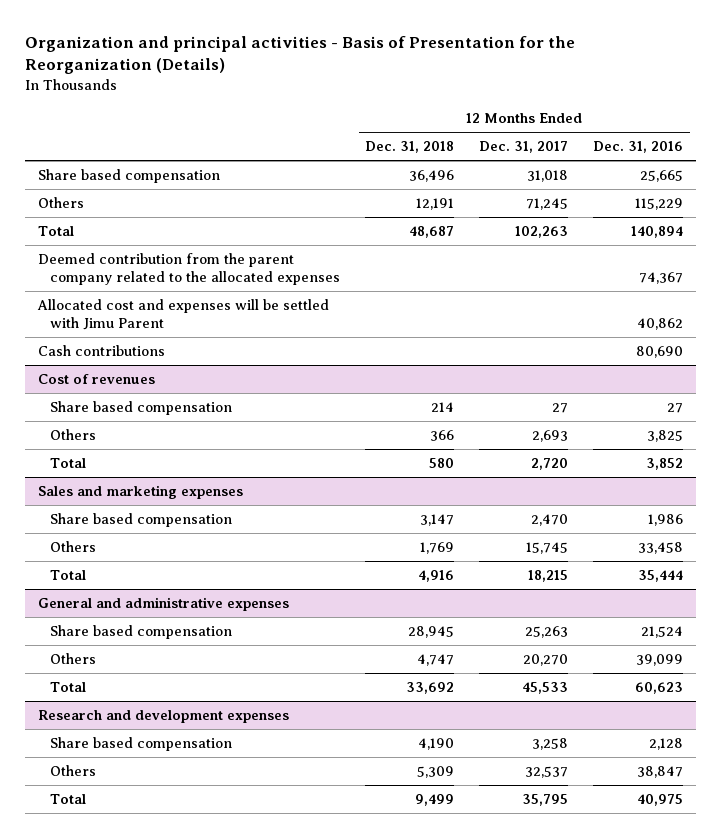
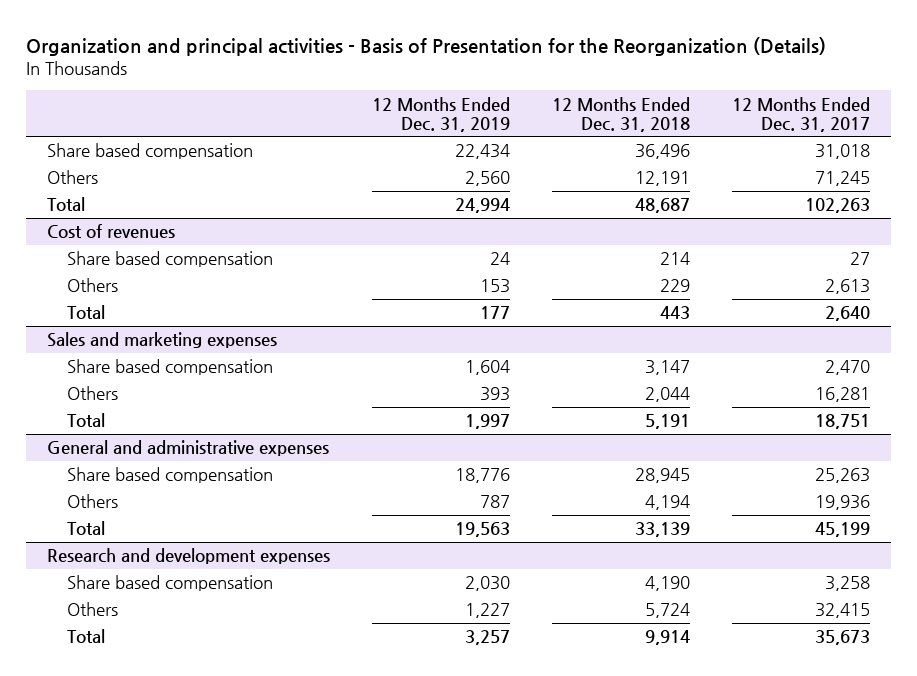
[593,141,684,154] Dec. 31, 2016 -> none
none -> [371,96,510,132] 12 Months Ended Dec. 31, 2019
[37,253,341,285] Deemed contribution from the parent company related to the allocated expenses -> none
[36,299,329,330] Allocated cost and expenses will be settled with Jimu Parent -> none
[37,345,165,357] Cash contributions -> none
[430,430,455,442] 366 -> [659,279,690,293] 229
[532,430,569,443] 2,693 -> [825,279,871,295] 2,613
[429,458,455,469] 580 -> [659,306,690,320] 443
[531,458,569,471] 2,720 -> [825,306,871,322] 2,640
[420,542,455,555] 1,769 -> [644,387,690,403] 2,044
[526,542,569,555] 15,745 -> [815,387,871,403] 16,281
[418,570,455,583] 4,916 -> [644,414,690,430] 5,191
[528,570,569,583] 18,215 -> [815,414,871,430] 18,751
[417,654,455,667] 4,747 -> [644,495,690,511] 4,194
[523,654,569,667] 20,270 -> [815,495,871,511] 19,936
[406,682,455,695] 33,692 -> [634,522,690,538] 33,139
[522,682,569,695] 45,533 -> [815,522,871,538] 45,199
[417,766,455,779] 5,309 -> [644,603,690,619] 5,724
[525,766,569,779] 32,537 -> [815,603,871,619] 32,415
[415,794,455,807] 9,499 -> [644,630,690,646] 9,914
[522,794,569,807] 35,795 -> [815,630,871,646] 35,673

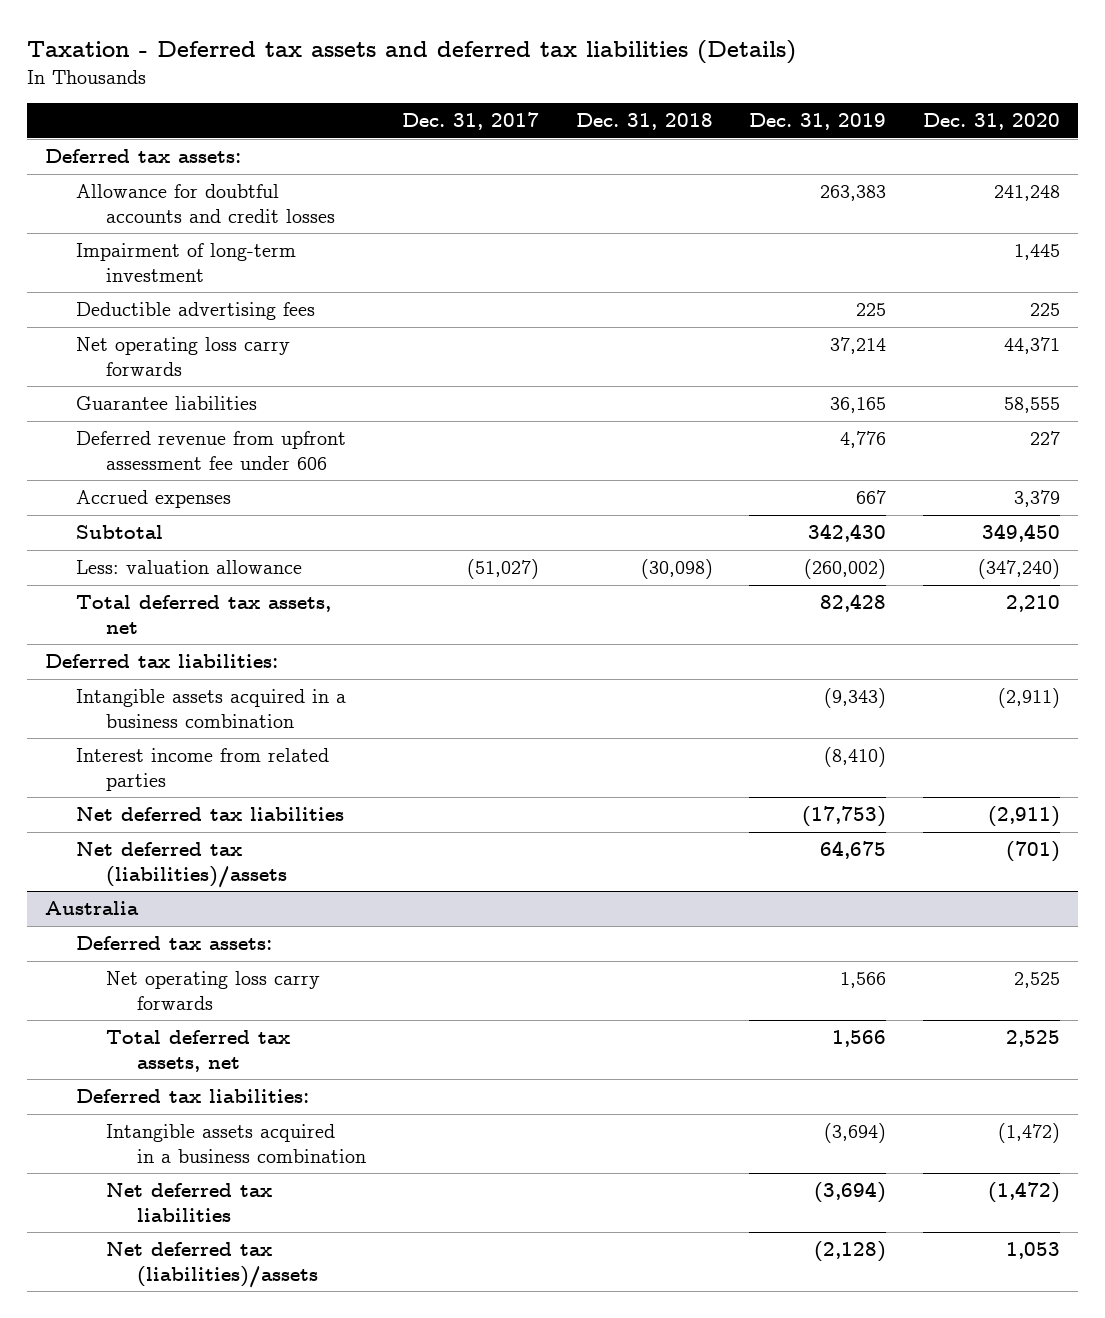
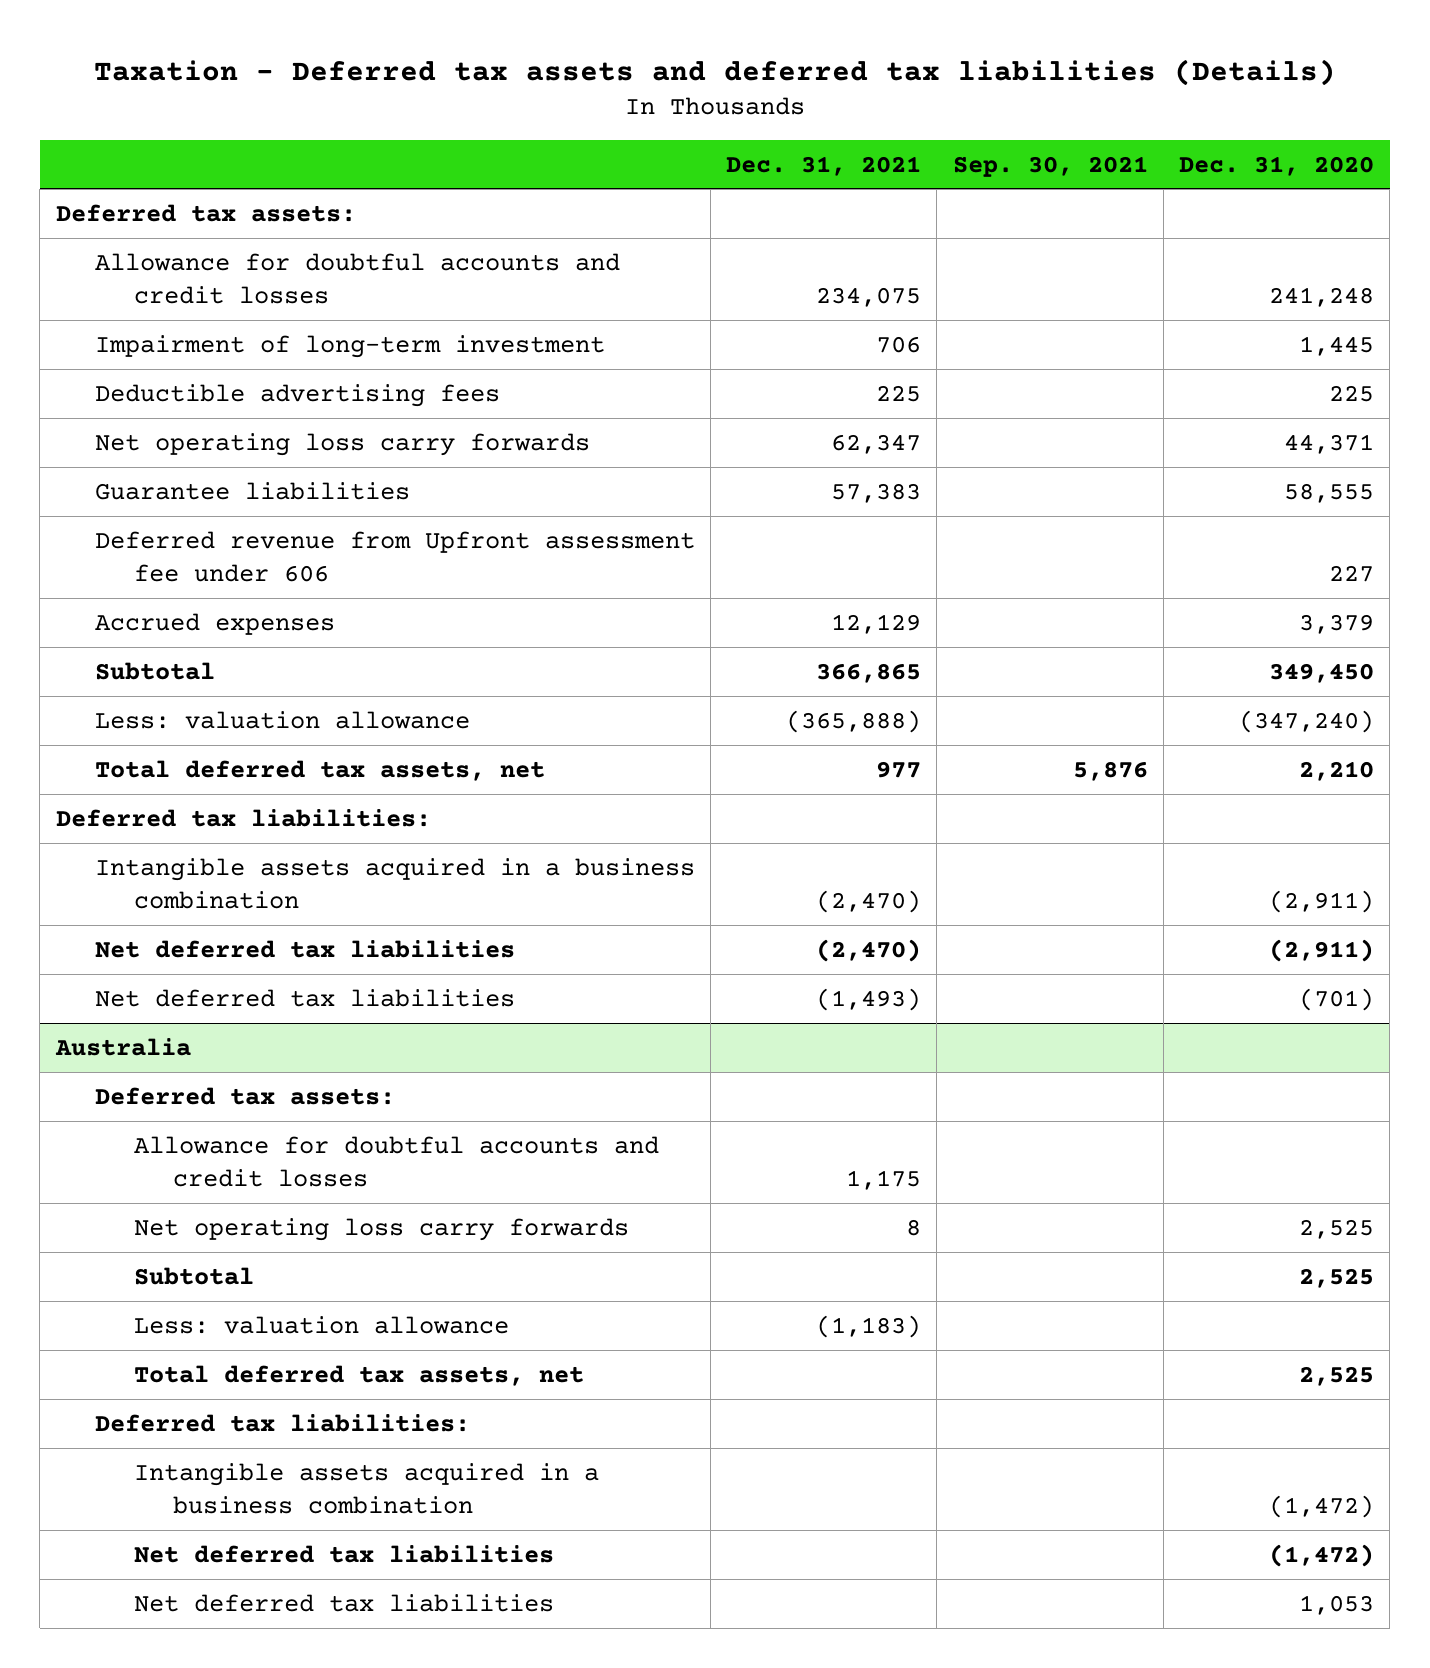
[402,112,540,131] Dec. 31, 2017 -> none
[575,113,713,131] Dec. 31, 2018 -> none
[749,113,887,131] Dec. 31, 2019 -> none
none -> [726,155,922,176] Dec. 31, 2021
none -> [952,155,1148,177] Sep. 30, 2021
[75,431,346,470] Deferred revenue from upfront assessment fee under 606 -> [94,530,695,582] Deferred revenue from Upfront assessment fee under 606
[75,748,329,791] Interest income from related parties -> none
[75,842,288,888] Net deferred tax (liabilities)/assets -> [94,988,515,1007] Net deferred tax liabilities
none -> [133,1135,659,1187] Allowance for doubtful accounts and credit losses
none -> [133,1266,254,1285] Subtotal
none -> [133,1315,509,1334] Less: valuation allowance
[106,1242,318,1288] Net deferred tax (liabilities)/assets -> [133,1593,554,1612] Net deferred tax liabilities

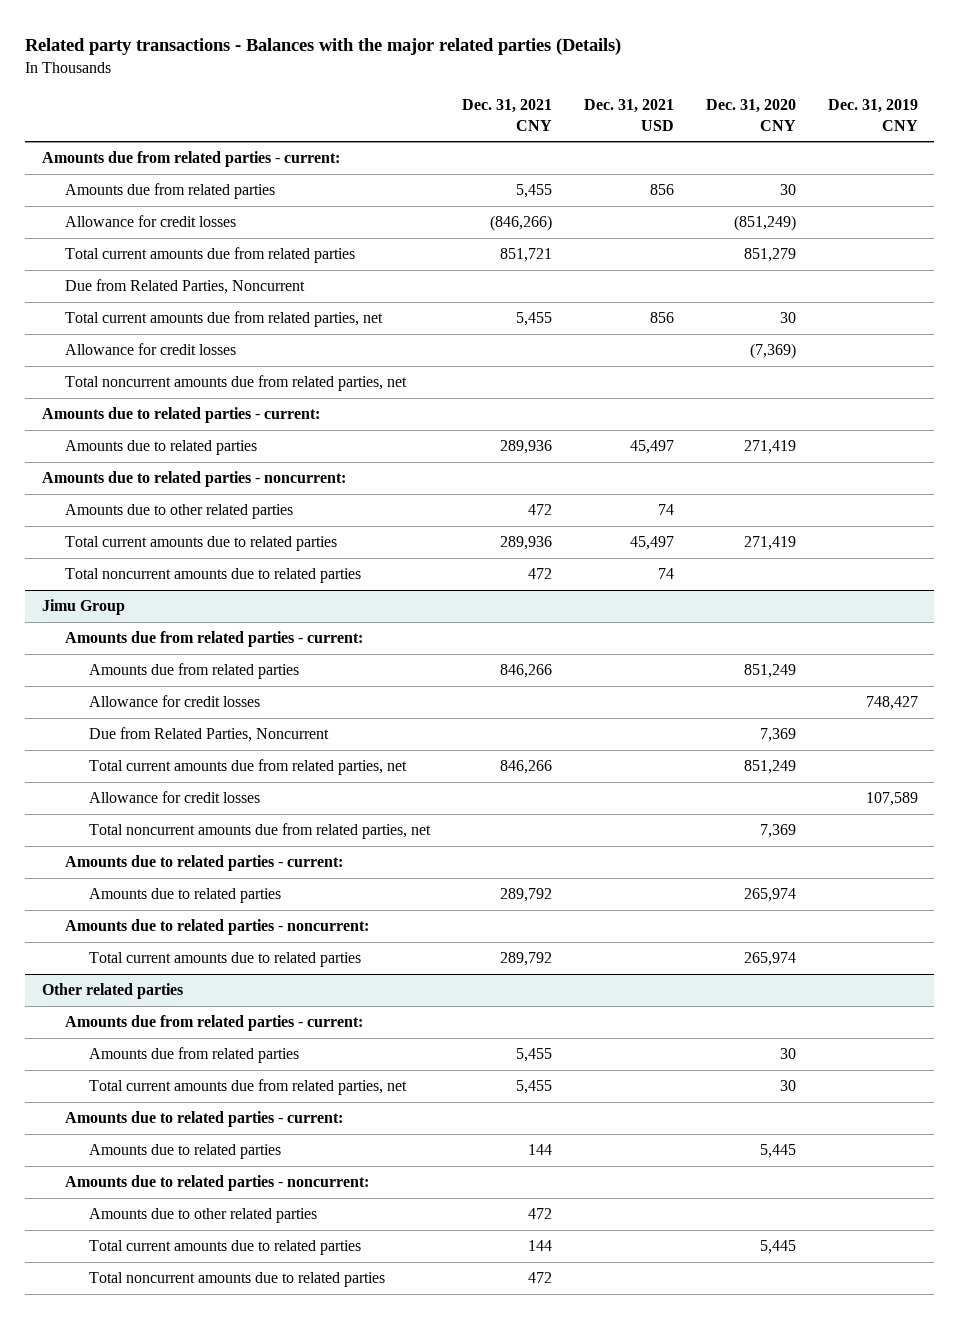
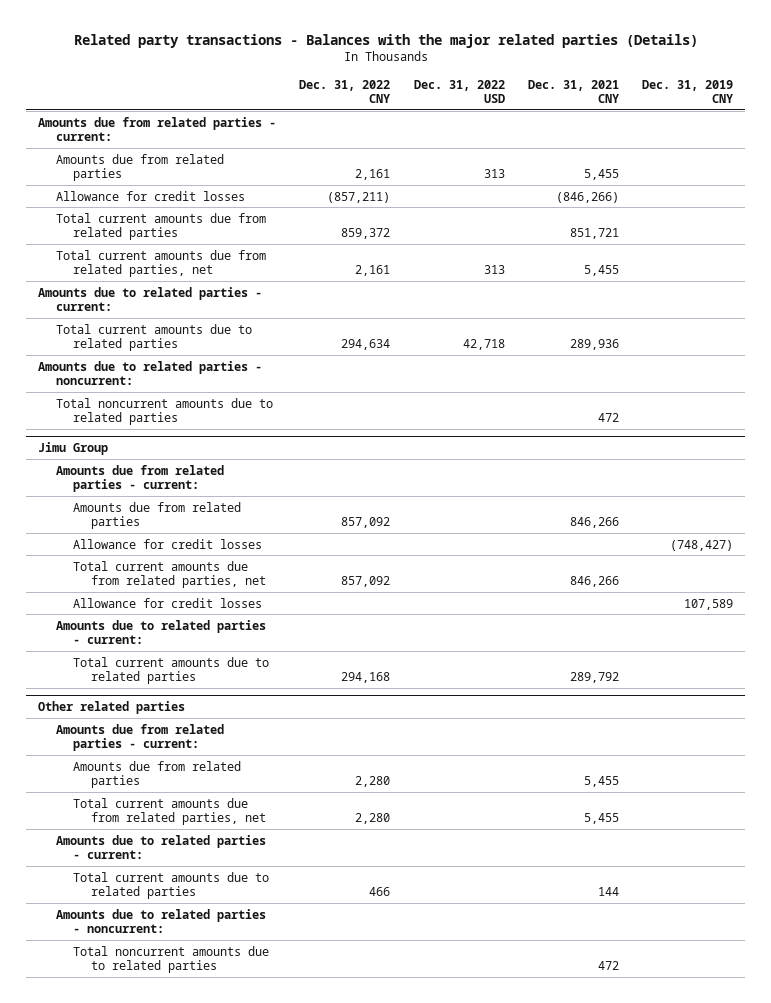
[584,99,675,131] Dec. 31, 2021 USD -> none
[706,99,797,131] Dec. 31, 2020 CNY -> none
none -> [299,79,391,103] Dec. 31, 2022 CNY
none -> [413,79,505,103] Dec. 31, 2022 USD
[65,279,306,295] Due from Related Parties, Noncurrent -> none
[65,343,237,356] Allowance for credit losses -> none
[65,375,408,392] Total noncurrent amounts due from related parties, net -> none
[65,440,258,456] Amounts due to related parties -> none
[65,504,294,520] Amounts due to other related parties -> none
[41,471,346,488] Amounts due to related parties - noncurrent: -> [37,360,262,385] Amounts due to related parties - noncurrent:
[88,727,329,743] Due from Related Parties, Noncurrent -> none
[866,696,919,711] 748,427 -> [670,539,734,551] (748,427)
[88,823,431,840] Total noncurrent amounts due from related parties, net -> none
[88,888,281,904] Amounts due to related parties -> none
[65,919,370,936] Amounts due to related parties - noncurrent: -> none
[88,1144,281,1160] Amounts due to related parties -> none
[88,1208,317,1224] Amounts due to other related parties -> none
[65,1175,370,1192] Amounts due to related parties - noncurrent: -> [55,908,266,933] Amounts due to related parties - noncurrent:

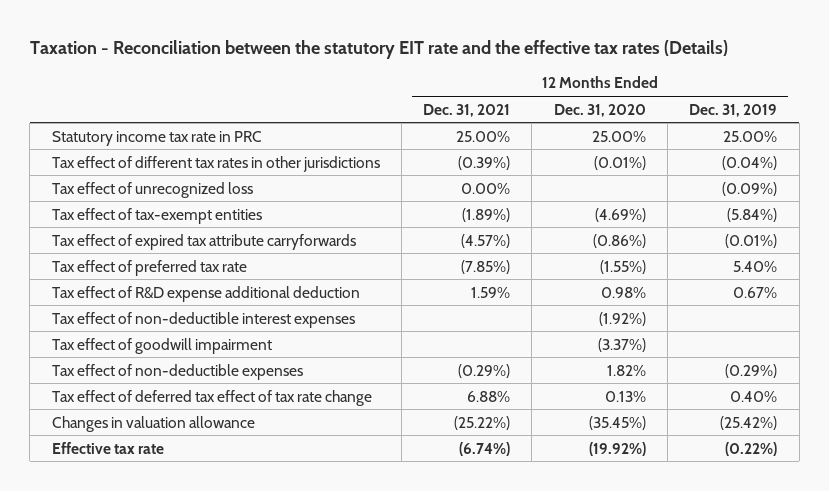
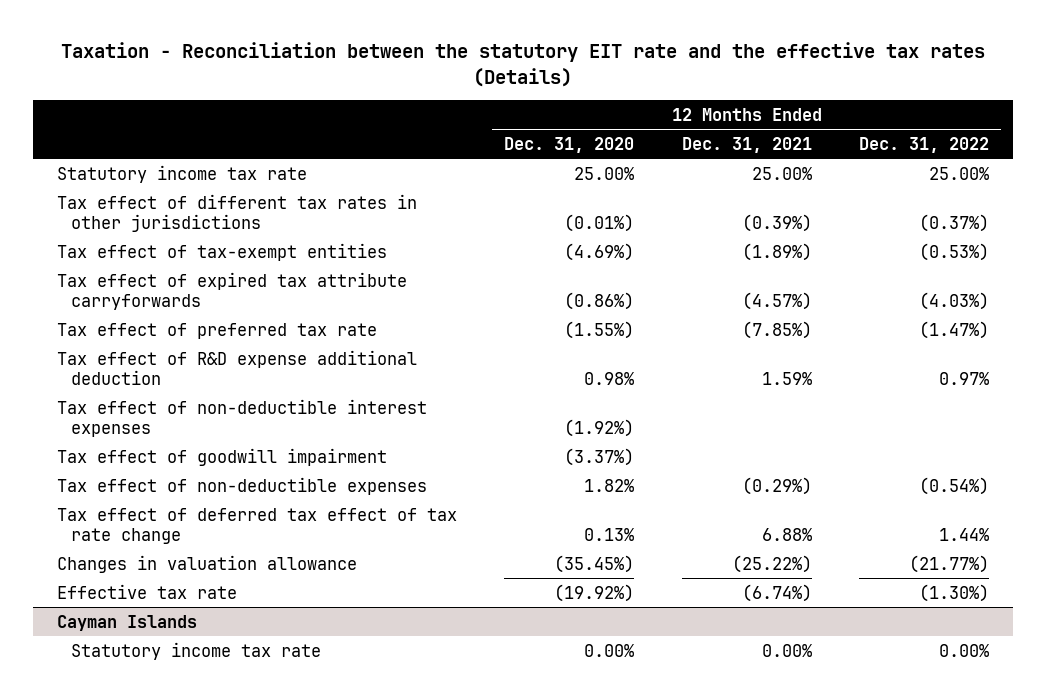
[689,103,778,117] Dec. 31, 2019 -> none
none -> [859,136,990,153] Dec. 31, 2022
[51,130,262,146] Statutory income tax rate in PRC -> [56,164,307,183] Statutory income tax rate
[51,181,253,198] Tax effect of unrecognized loss -> none
none -> [56,614,197,631] Cayman Islands
none -> [70,641,321,660] Statutory income tax rate

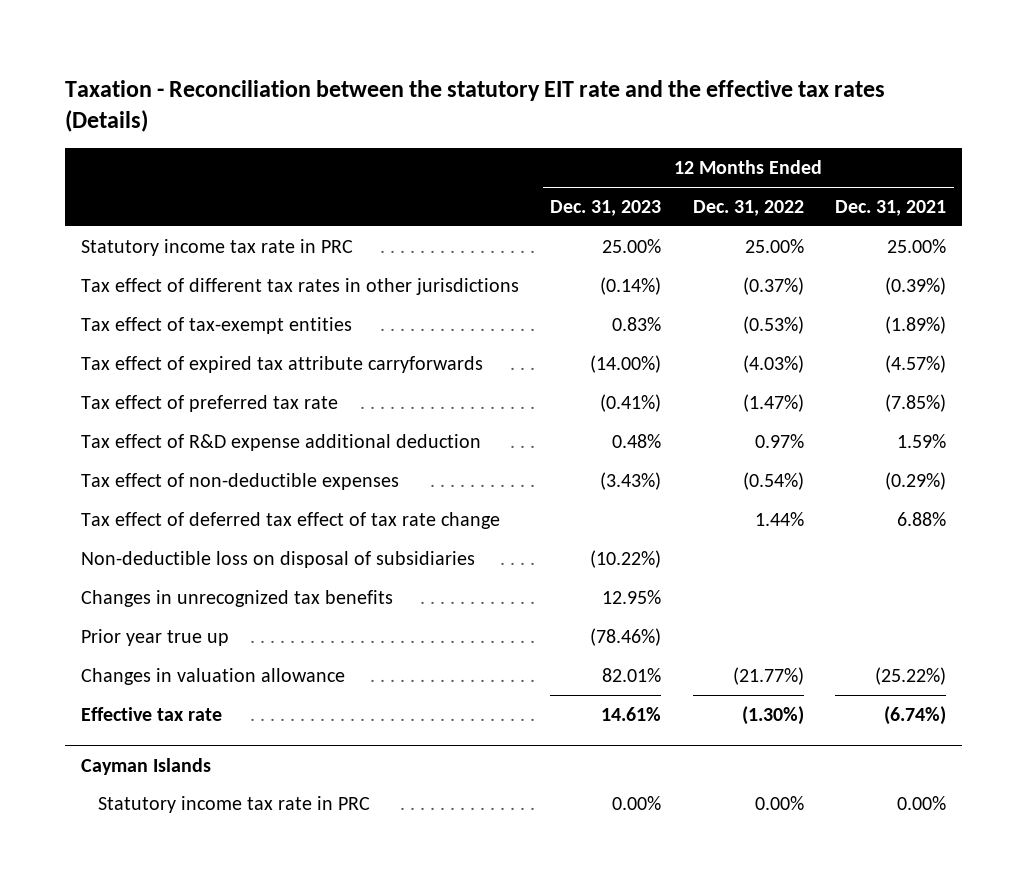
[504,136,635,153] Dec. 31, 2020 -> none
none -> [550,200,662,217] Dec. 31, 2023
[56,164,307,183] Statutory income tax rate -> [81,238,354,256] Statutory income tax rate in PRC
[56,398,427,437] Tax effect of non-deductible interest expenses -> none
[56,447,387,466] Tax effect of goodwill impairment -> none
none -> [81,550,476,568] Non-deductible loss on disposal of subsidiaries
none -> [81,589,394,607] Changes in unrecognized tax benefits
none -> [81,628,230,646] Prior year true up
[70,641,321,660] Statutory income tax rate -> [97,795,370,813] Statutory income tax rate in PRC

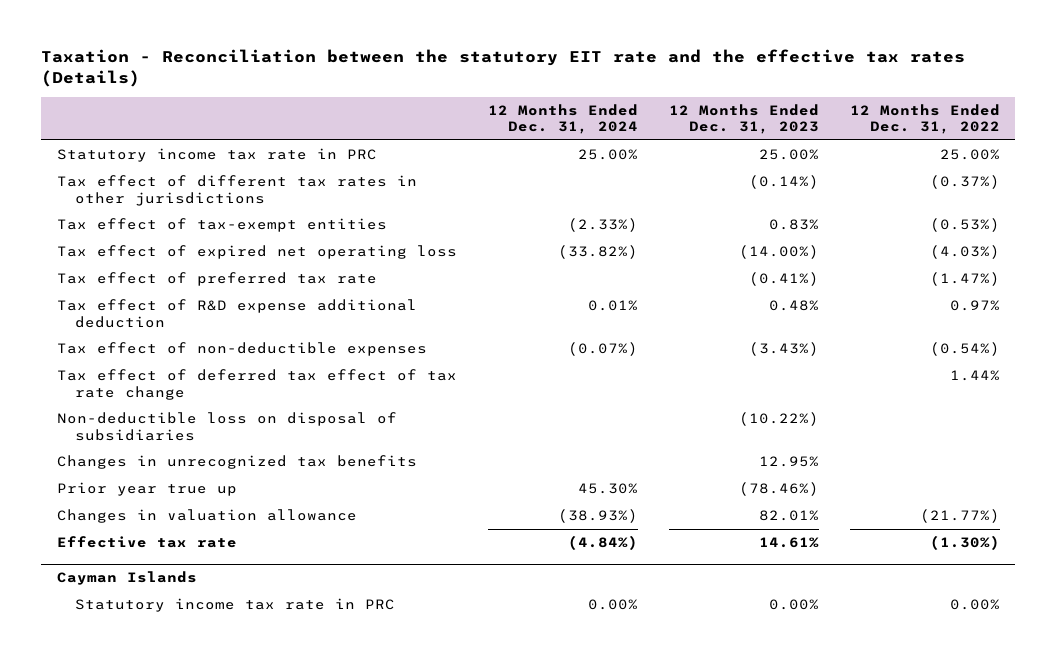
[835,200,947,217] Dec. 31, 2021 -> none
none -> [487,103,638,135] 12 Months Ended Dec. 31, 2024
[81,355,484,373] Tax effect of expired tax attribute carryforwards -> [56,245,457,260] Tax effect of expired net operating loss

